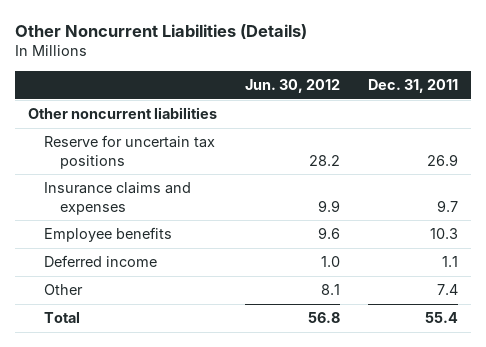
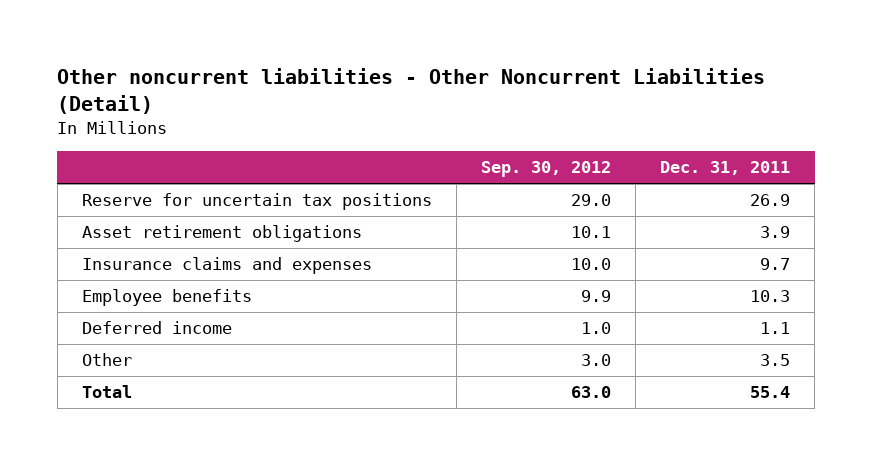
[14,24,307,40] Other Noncurrent Liabilities (Details) -> [57,68,766,114] Other noncurrent liabilities - Other Noncurrent Liabilities (Detail)
[245,79,341,94] Jun. 30, 2012 -> none
none -> [481,161,612,178] Sep. 30, 2012
[28,107,218,120] Other noncurrent liabilities -> none
none -> [81,225,362,243] Asset retirement obligations
[436,284,458,296] 7.4 -> [760,354,791,367] 3.5

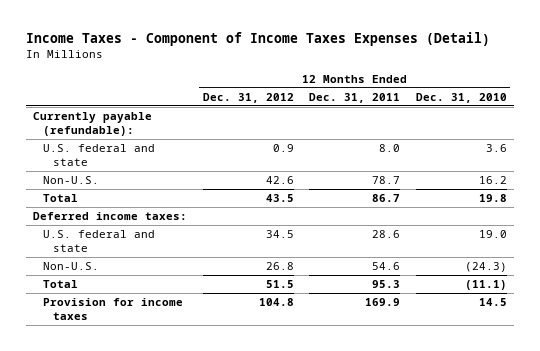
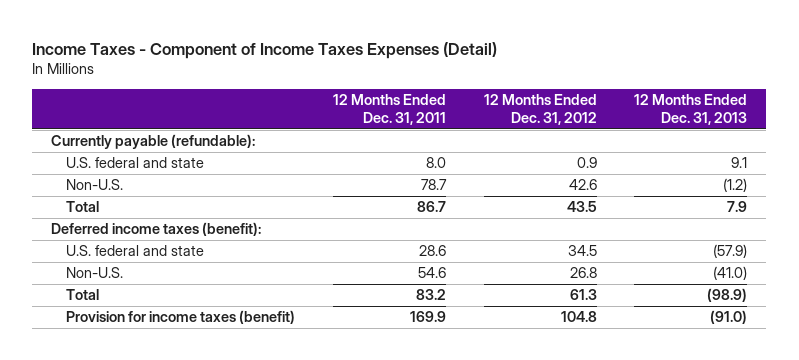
[415,92,507,103] Dec. 31, 2010 -> none
none -> [634,93,748,126] 12 Months Ended Dec. 31, 2013
[33,212,188,221] Deferred income taxes: -> [51,222,262,237] Deferred income taxes (benefit):
[265,280,294,289] 51.5 -> [569,289,597,301] 61.3
[372,280,401,289] 95.3 -> [416,289,447,301] 83.2
[43,298,184,320] Provision for income taxes -> [66,310,296,325] Provision for income taxes (benefit)

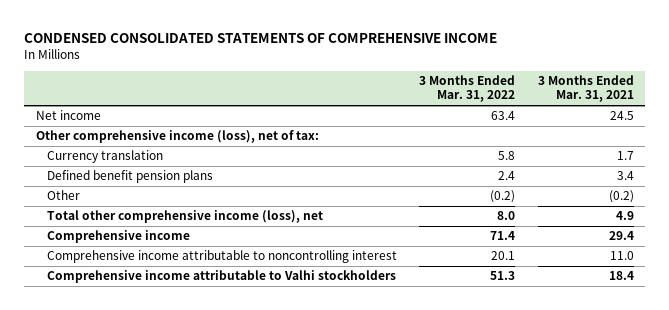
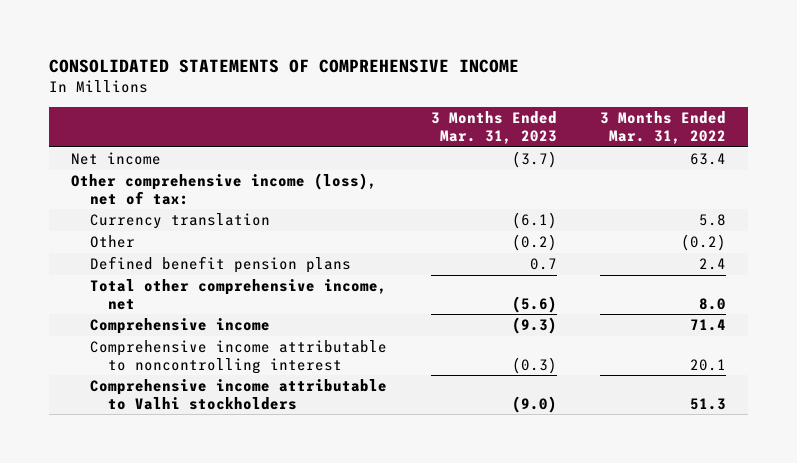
[24,32,498,43] CONDENSED CONSOLIDATED STATEMENTS OF COMPREHENSIVE INCOME -> [48,58,519,73] CONSOLIDATED STATEMENTS OF COMPREHENSIVE INCOME
[537,75,634,103] 3 Months Ended Mar. 31, 2021 -> none
none -> [430,111,557,144] 3 Months Ended Mar. 31, 2023
[47,170,214,184] Defined benefit pension plans -> [89,256,351,274] Defined benefit pension plans
[47,210,324,224] Total other comprehensive income (loss), net -> [89,279,387,310] Total other comprehensive income, net

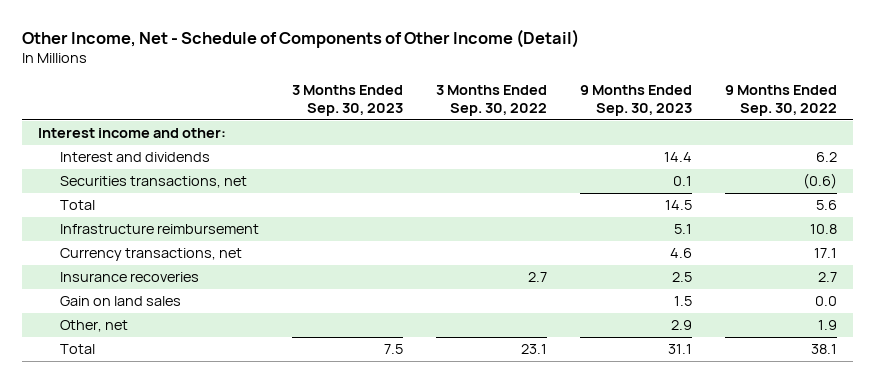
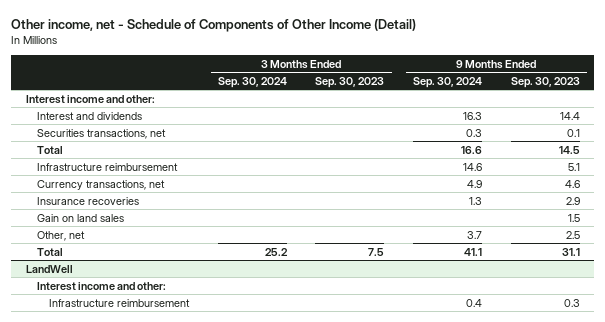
[21,28,579,48] Other Income, Net - Schedule of Components of Other Income (Detail) -> [11,18,417,32] Other income, net - Schedule of Components of Other Income (Detail)
[436,84,548,117] 3 Months Ended Sep. 30, 2022 -> none
[724,84,837,117] 9 Months Ended Sep. 30, 2022 -> none
none -> [217,76,287,88] Sep. 30, 2024
none -> [412,76,482,88] Sep. 30, 2024
[672,272,693,283] 2.5 -> [565,196,580,205] 2.9
[671,320,693,331] 2.9 -> [565,230,580,239] 2.5
none -> [25,264,73,273] LandWell
none -> [37,281,167,291] Interest income and other:
none -> [49,298,191,307] Infrastructure reimbursement

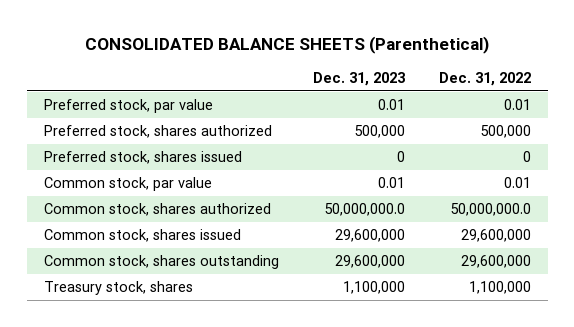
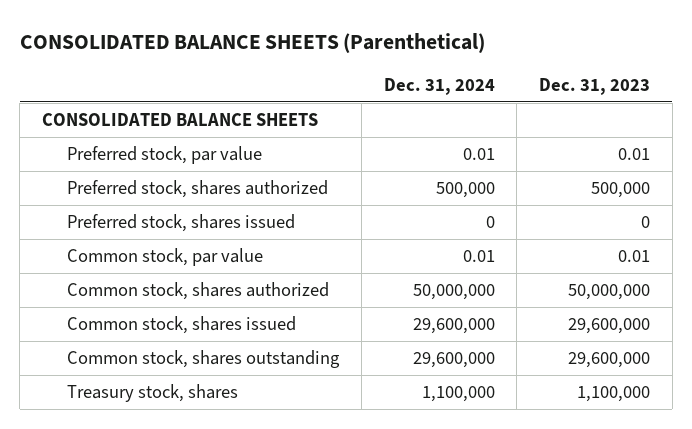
[438,71,531,86] Dec. 31, 2022 -> none
none -> [383,77,495,95] Dec. 31, 2024
none -> [42,113,319,127] CONSOLIDATED BALANCE SHEETS
[323,203,405,217] 50,000,000.0 -> [567,284,650,301] 50,000,000

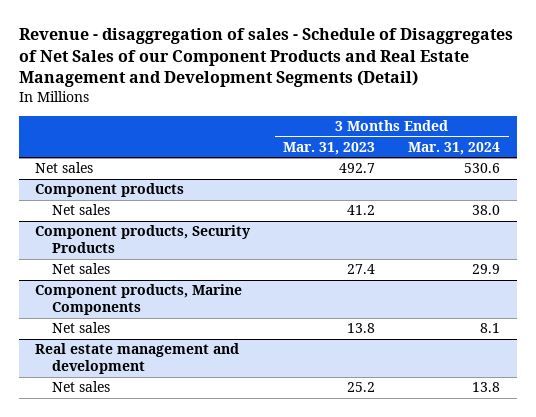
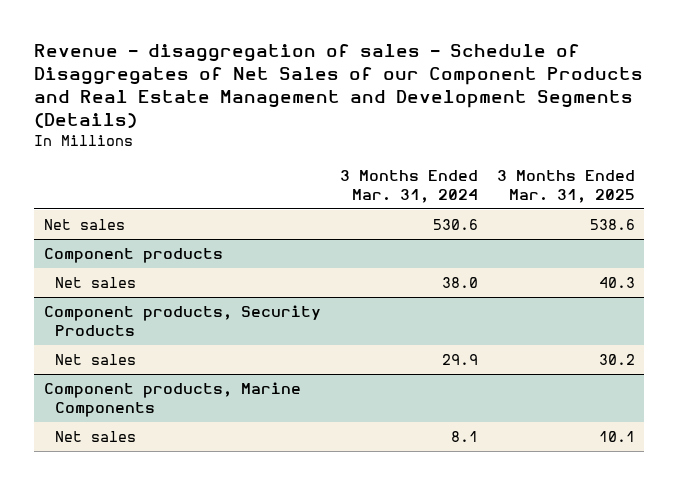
[18,28,513,88] Revenue - disaggregation of sales - Schedule of Disaggregates of Net Sales of our Component Products and Real Estate Management and Development Segments (Detail) -> [34,44,644,128] Revenue - disaggregation of sales - Schedule of Disaggregates of Net Sales of our Component Products and Real Estate Management and Development Segments (Details)
[283,141,376,155] Mar. 31, 2023 -> none
none -> [496,169,635,203] 3 Months Ended Mar. 31, 2025
[35,343,240,375] Real estate management and development -> none
[52,381,111,393] Net sales -> none

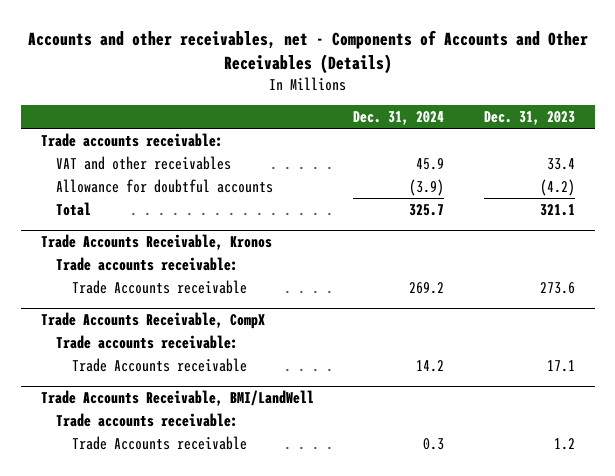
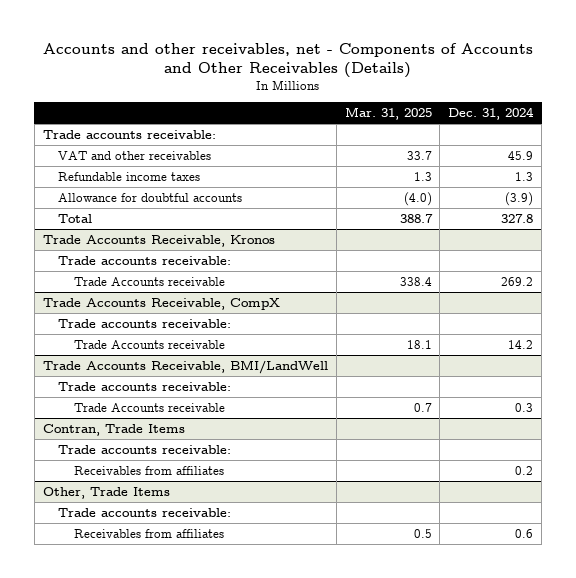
[483,110,575,125] Dec. 31, 2023 -> none
none -> [344,107,432,121] Mar. 31, 2025
none -> [58,171,201,181] Refundable income taxes
[409,203,445,216] 325.7 -> [501,213,534,223] 327.8
none -> [42,423,185,436] Contran, Trade Items
none -> [58,444,232,454] Trade accounts receivable:
none -> [73,465,224,475] Receivables from affiliates
none -> [42,486,170,499] Other, Trade Items
none -> [58,507,232,517] Trade accounts receivable:
none -> [73,528,224,538] Receivables from affiliates

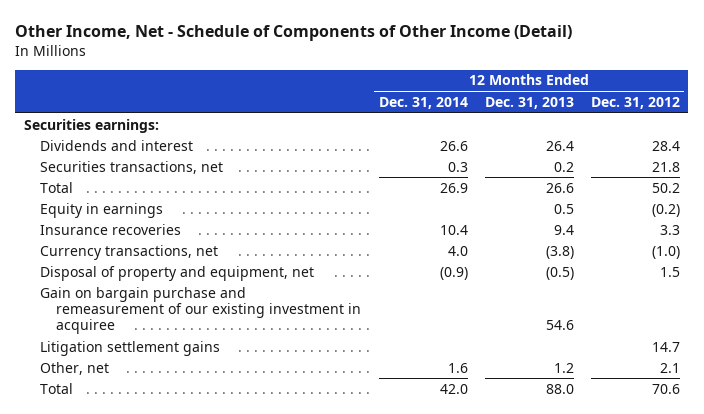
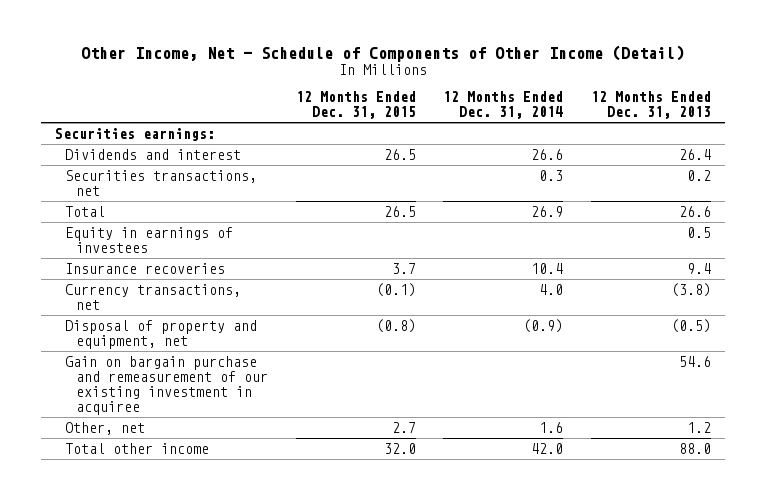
[590,96,680,109] Dec. 31, 2012 -> none
none -> [295,91,416,120] 12 Months Ended Dec. 31, 2015
[40,202,164,218] Equity in earnings -> [65,226,234,253] Equity in earnings of investees
[40,340,221,356] Litigation settlement gains -> none
[40,382,74,394] Total -> [65,442,210,454] Total other income

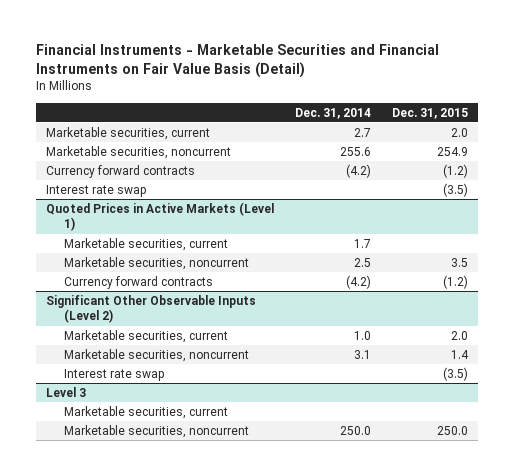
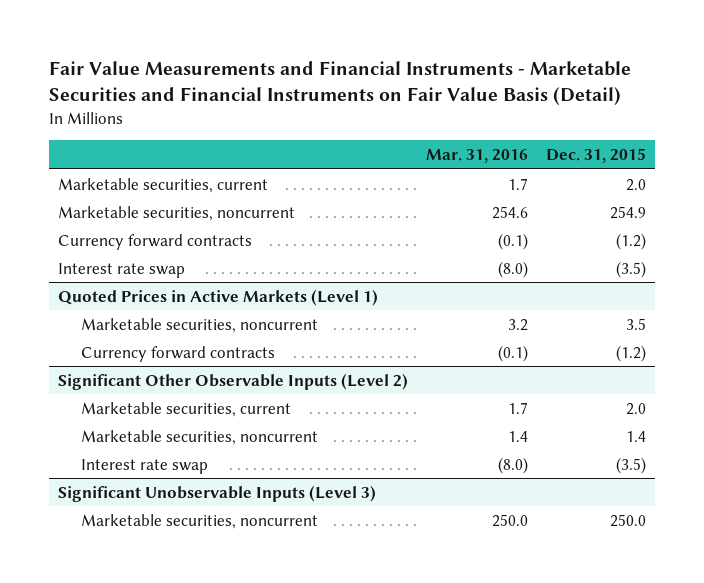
[36,44,440,79] Financial Instruments - Marketable Securities and Financial Instruments on Fair Value Basis (Detail) -> [48,60,631,105] Fair Value Measurements and Financial Instruments - Marketable Securities and Financial Instruments on Fair Value Basis (Detail)
[294,107,371,119] Dec. 31, 2014 -> none
none -> [425,148,528,163] Mar. 31, 2016
[63,237,228,251] Marketable securities, current -> none
[63,405,228,419] Marketable securities, current -> none
[46,386,87,397] Level 3 -> [57,484,376,502] Significant Unobservable Inputs (Level 3)

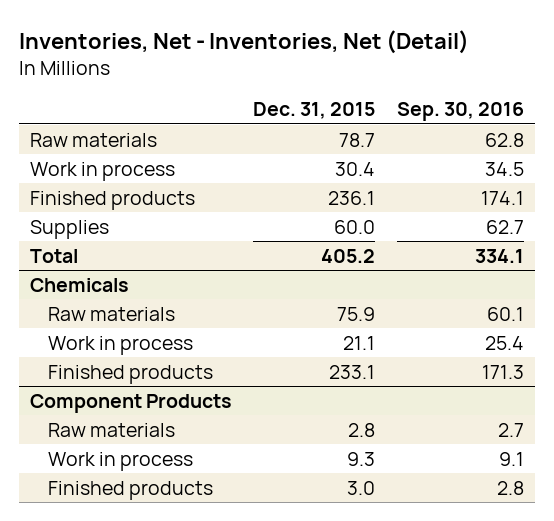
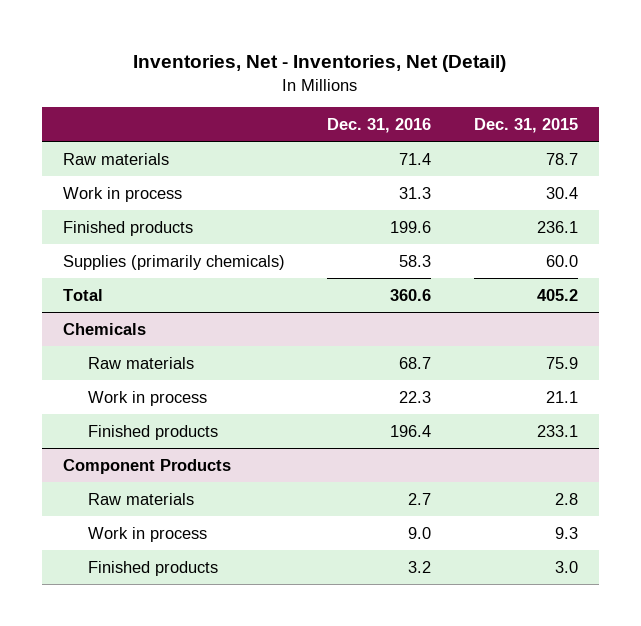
[397,101,525,121] Sep. 30, 2016 -> none
none -> [327,118,432,134] Dec. 31, 2016
[29,219,109,239] Supplies -> [63,254,286,270] Supplies (primarily chemicals)

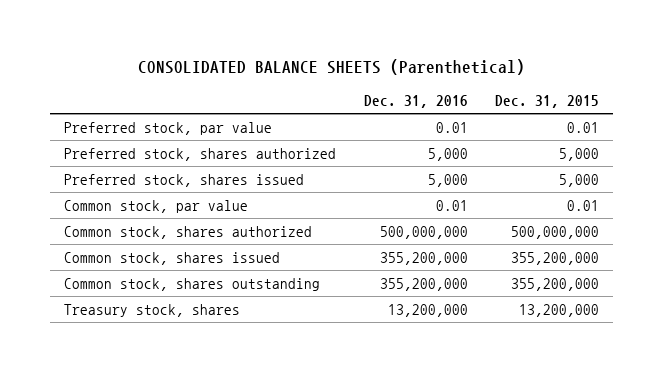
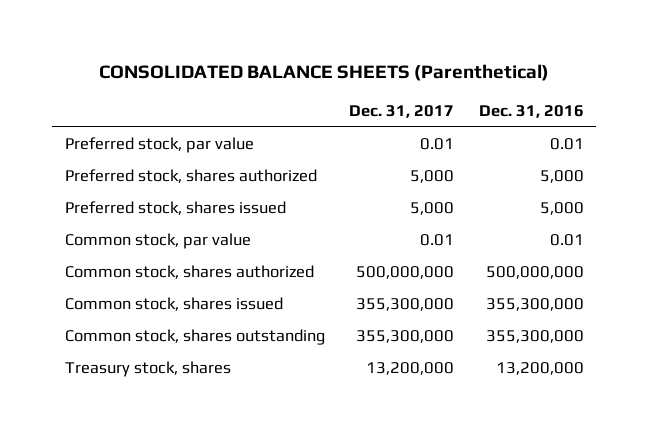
[495,94,600,108] Dec. 31, 2015 -> none
none -> [349,104,455,118] Dec. 31, 2017
[379,251,468,265] 355,200,000 -> [485,298,584,312] 355,300,000
[379,277,468,291] 355,200,000 -> [485,330,584,344] 355,300,000

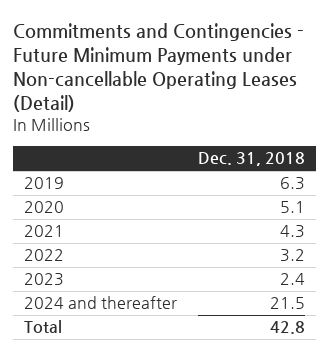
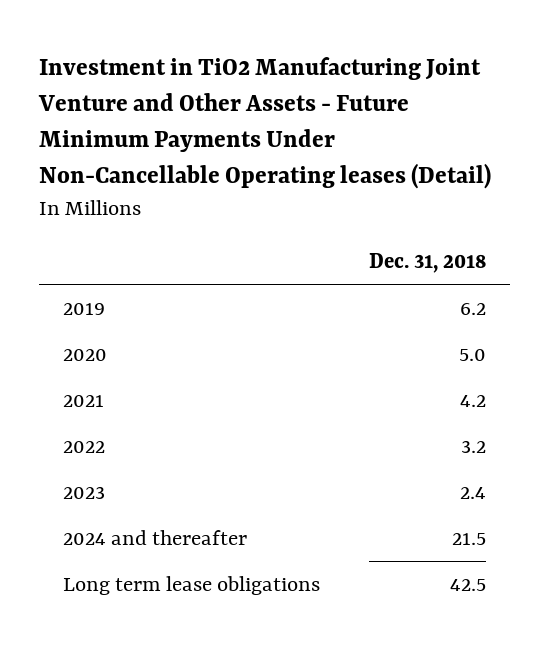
[13,23,305,113] Commitments and Contingencies - Future Minimum Payments under Non-cancellable Operating Leases (Detail) -> [37,56,491,190] Investment in TiO2 Manufacturing Joint Venture and Other Assets - Future Minimum Payments Under Non-Cancellable Operating leases (Detail)
[280,177,306,191] 6.3 -> [459,302,486,315] 6.2
[280,201,306,214] 5.1 -> [458,348,486,361] 5.0
[280,225,306,239] 4.3 -> [459,394,486,407] 4.2
[23,320,62,334] Total -> none
none -> [63,575,321,595] Long term lease obligations

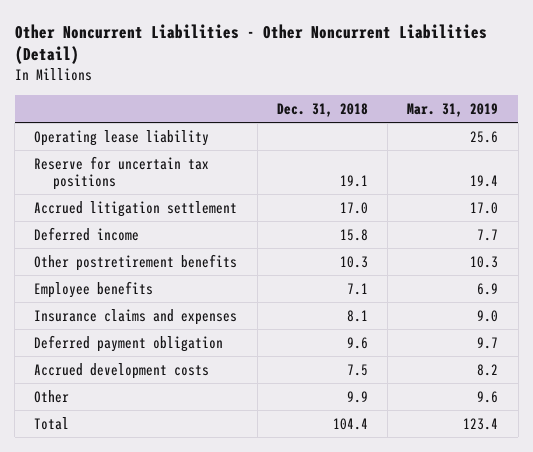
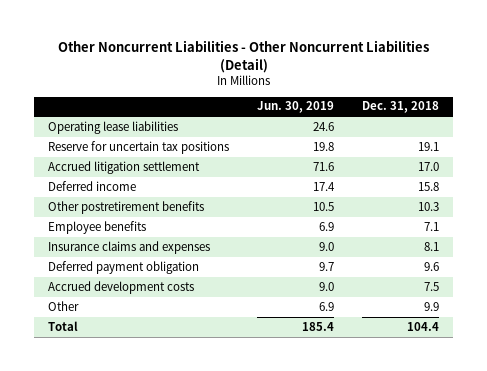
[407,102,499,117] Mar. 31, 2019 -> none
none -> [257,101,335,114] Jun. 30, 2019
[34,129,210,146] Operating lease liability -> [47,120,178,134] Operating lease liabilities

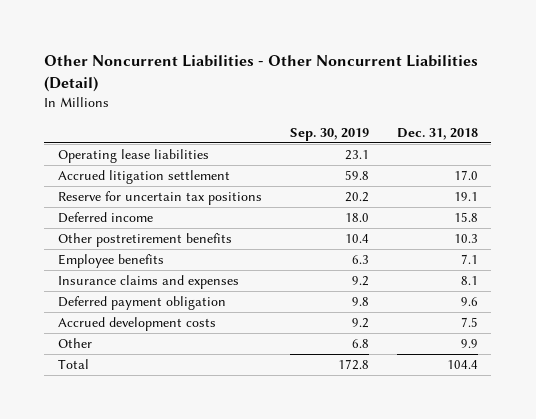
[257,101,335,114] Jun. 30, 2019 -> none
none -> [289,127,369,141] Sep. 30, 2019
[47,140,229,154] Reserve for uncertain tax positions -> [58,191,263,206] Reserve for uncertain tax positions

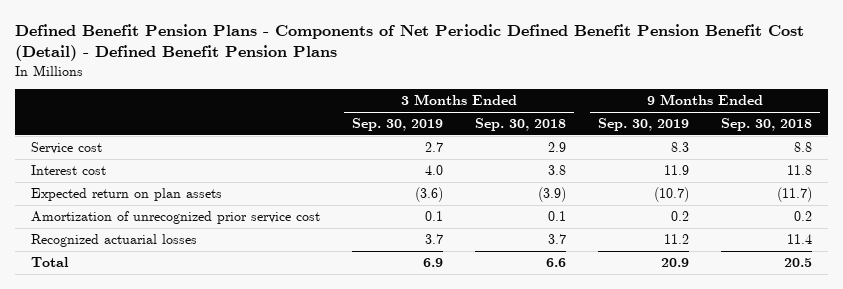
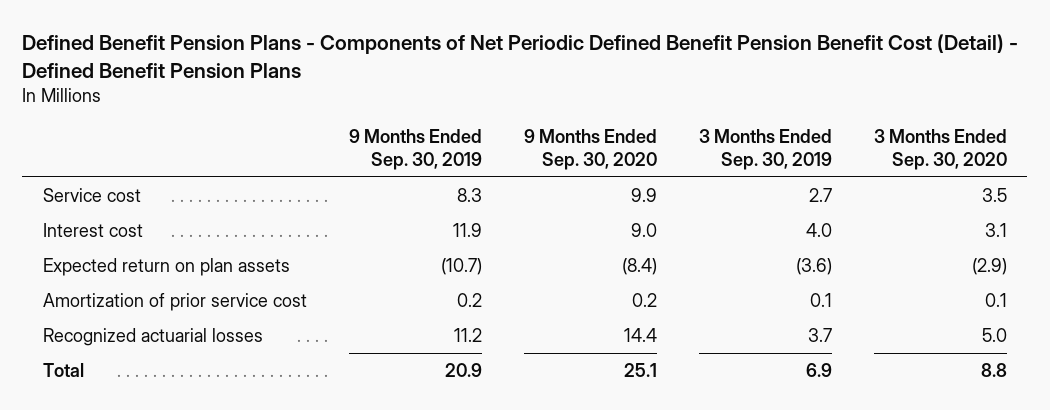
[474,118,566,132] Sep. 30, 2018 -> none
[721,118,813,132] Sep. 30, 2018 -> none
none -> [523,129,657,170] 9 Months Ended Sep. 30, 2020
none -> [873,129,1007,170] 3 Months Ended Sep. 30, 2020
[30,211,320,225] Amortization of unrecognized prior service cost -> [43,292,308,311] Amortization of prior service cost

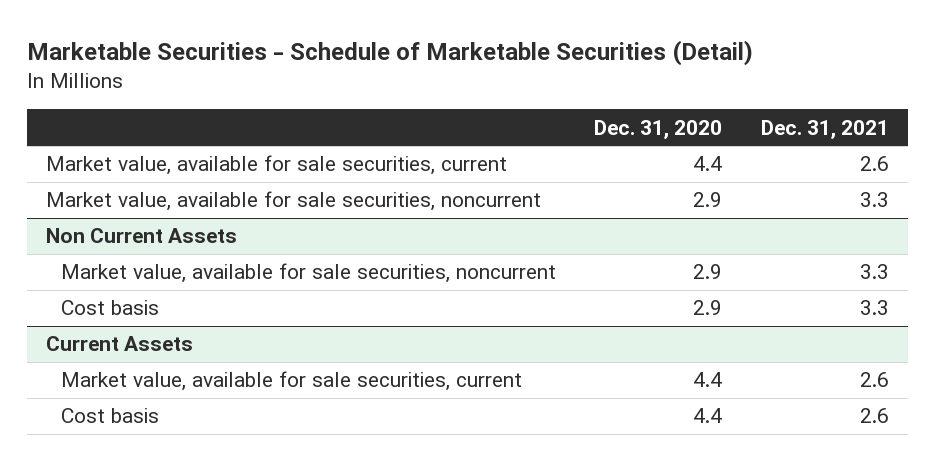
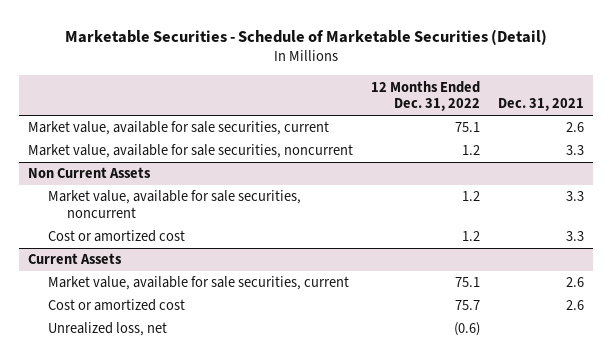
[594,119,723,139] Dec. 31, 2020 -> none
none -> [371,80,481,112] 12 Months Ended Dec. 31, 2022
[61,300,160,316] Cost basis -> [47,230,185,243] Cost or amortized cost
[61,408,160,424] Cost basis -> [47,299,185,312] Cost or amortized cost
none -> [47,322,167,337] Unrealized loss, net

